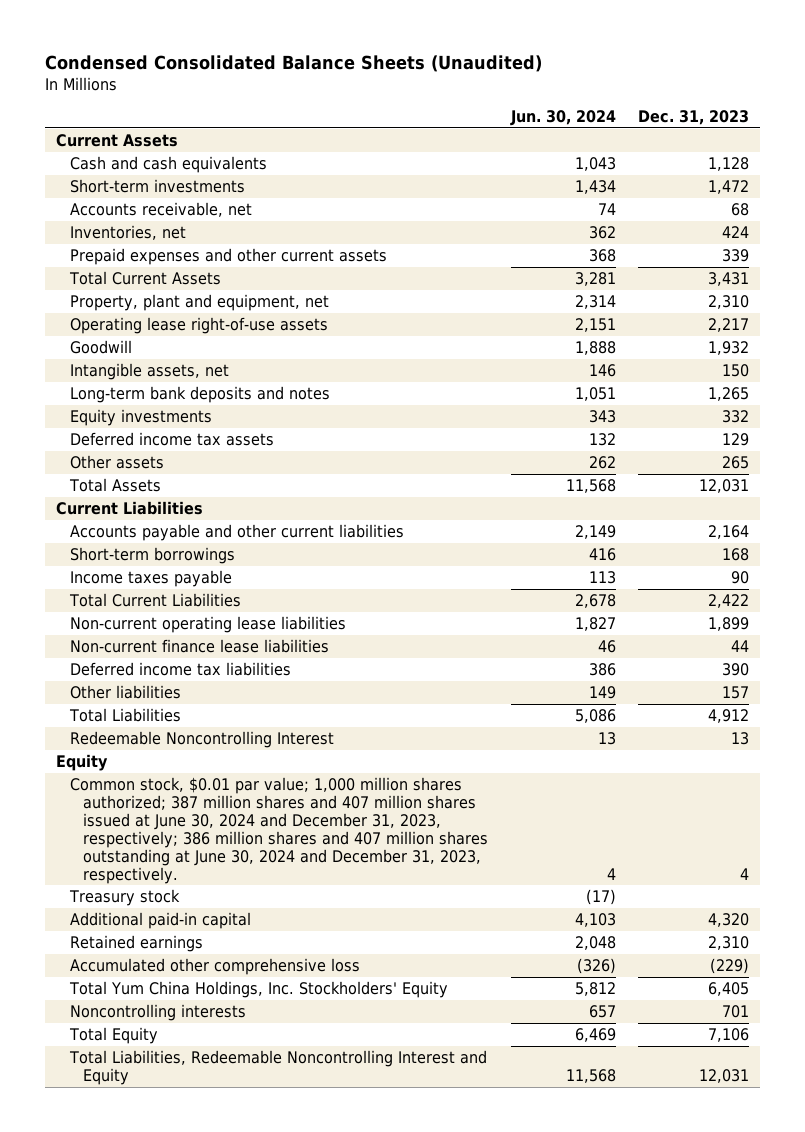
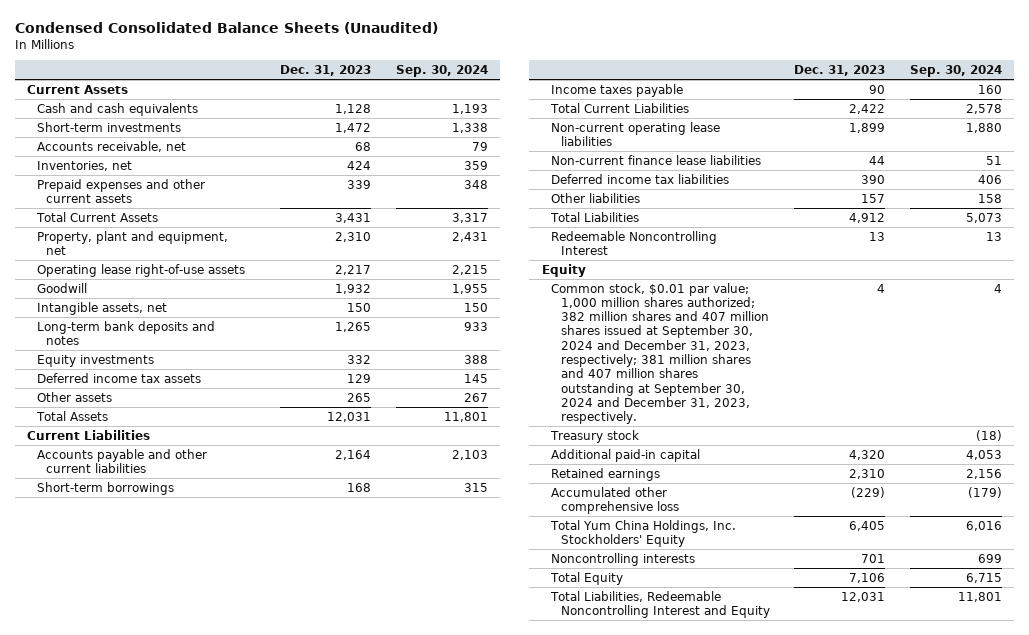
[509,110,616,127] Jun. 30, 2024 -> none
none -> [395,65,488,78] Sep. 30, 2024
[69,776,489,884] Common stock, $0.01 par value; 1,000 million shares authorized; 387 million shares and 407 million shares issued at June 30, 2024 and December 31, 2023, respectively; 386 million shares and 407 million shares outstanding at June 30, 2024 and December 31, 2023, respectively. -> [551,282,769,425] Common stock, $0.01 par value; 1,000 million shares authorized; 382 million shares and 407 million shares issued at September 30, 2024 and December 31, 2023, respectively; 381 million shares and 407 million shares outstanding at September 30, 2024 and December 31, 2023, respectively.

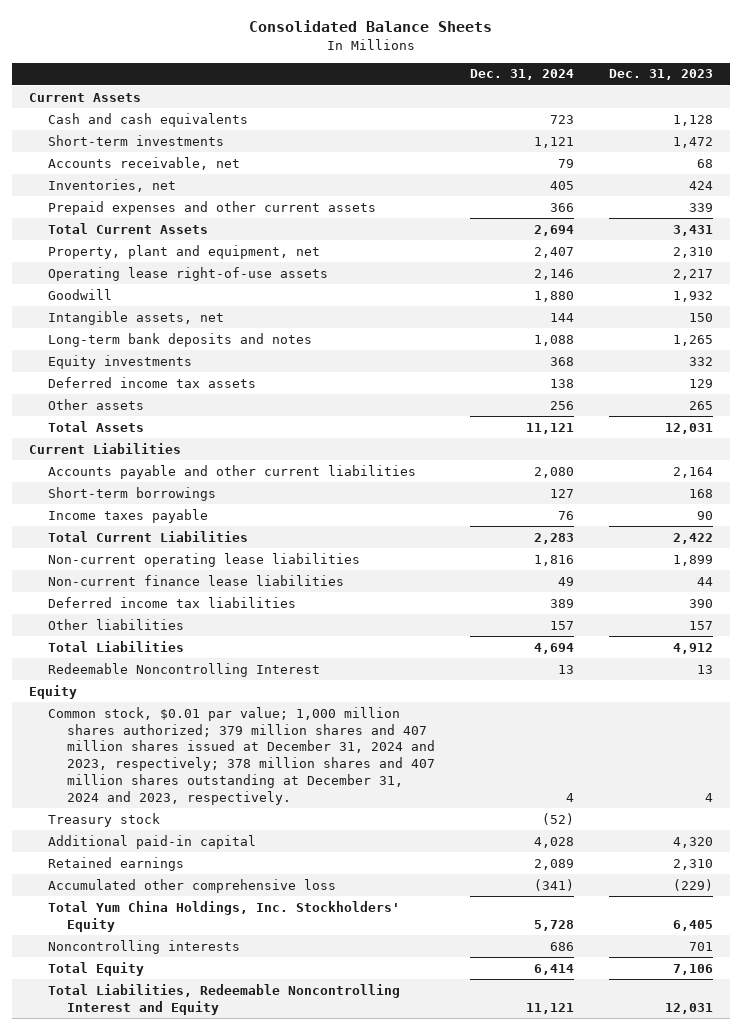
[14,21,438,34] Condensed Consolidated Balance Sheets (Unaudited) -> [248,19,492,32] Consolidated Balance Sheets
[395,65,488,78] Sep. 30, 2024 -> none
none -> [470,69,575,81] Dec. 31, 2024
[551,282,769,425] Common stock, $0.01 par value; 1,000 million shares authorized; 382 million shares and 407 million shares issued at September 30, 2024 and December 31, 2023, respectively; 381 million shares and 407 million shares outstanding at September 30, 2024 and December 31, 2023, respectively. -> [48,706,436,805] Common stock, $0.01 par value; 1,000 million shares authorized; 379 million shares and 407 million shares issued at December 31, 2024 and 2023, respectively; 378 million shares and 407 million shares outstanding at December 31, 2024 and 2023, respectively.

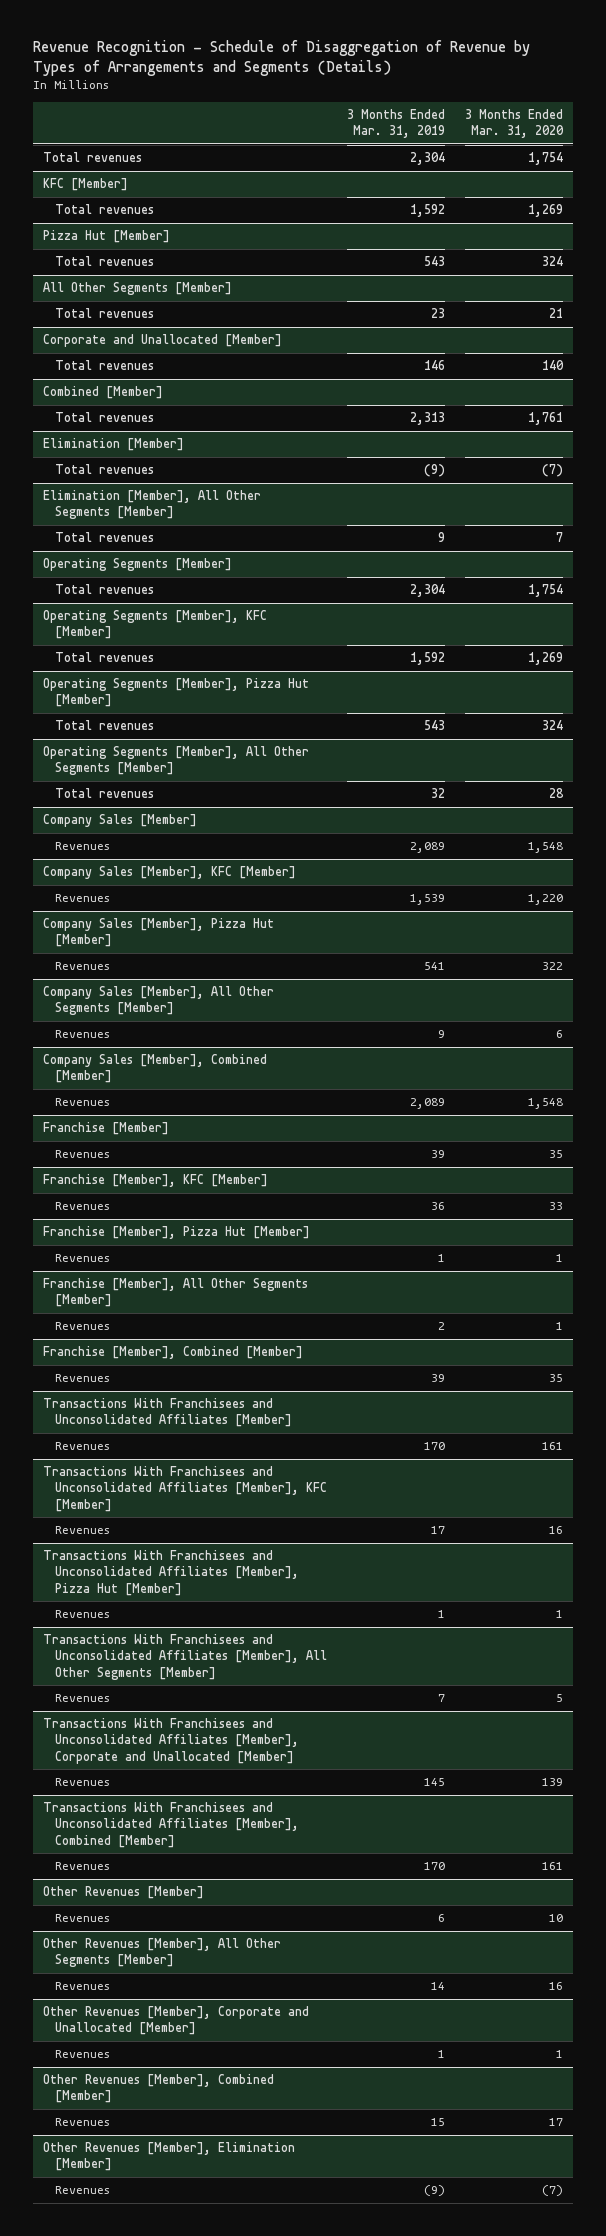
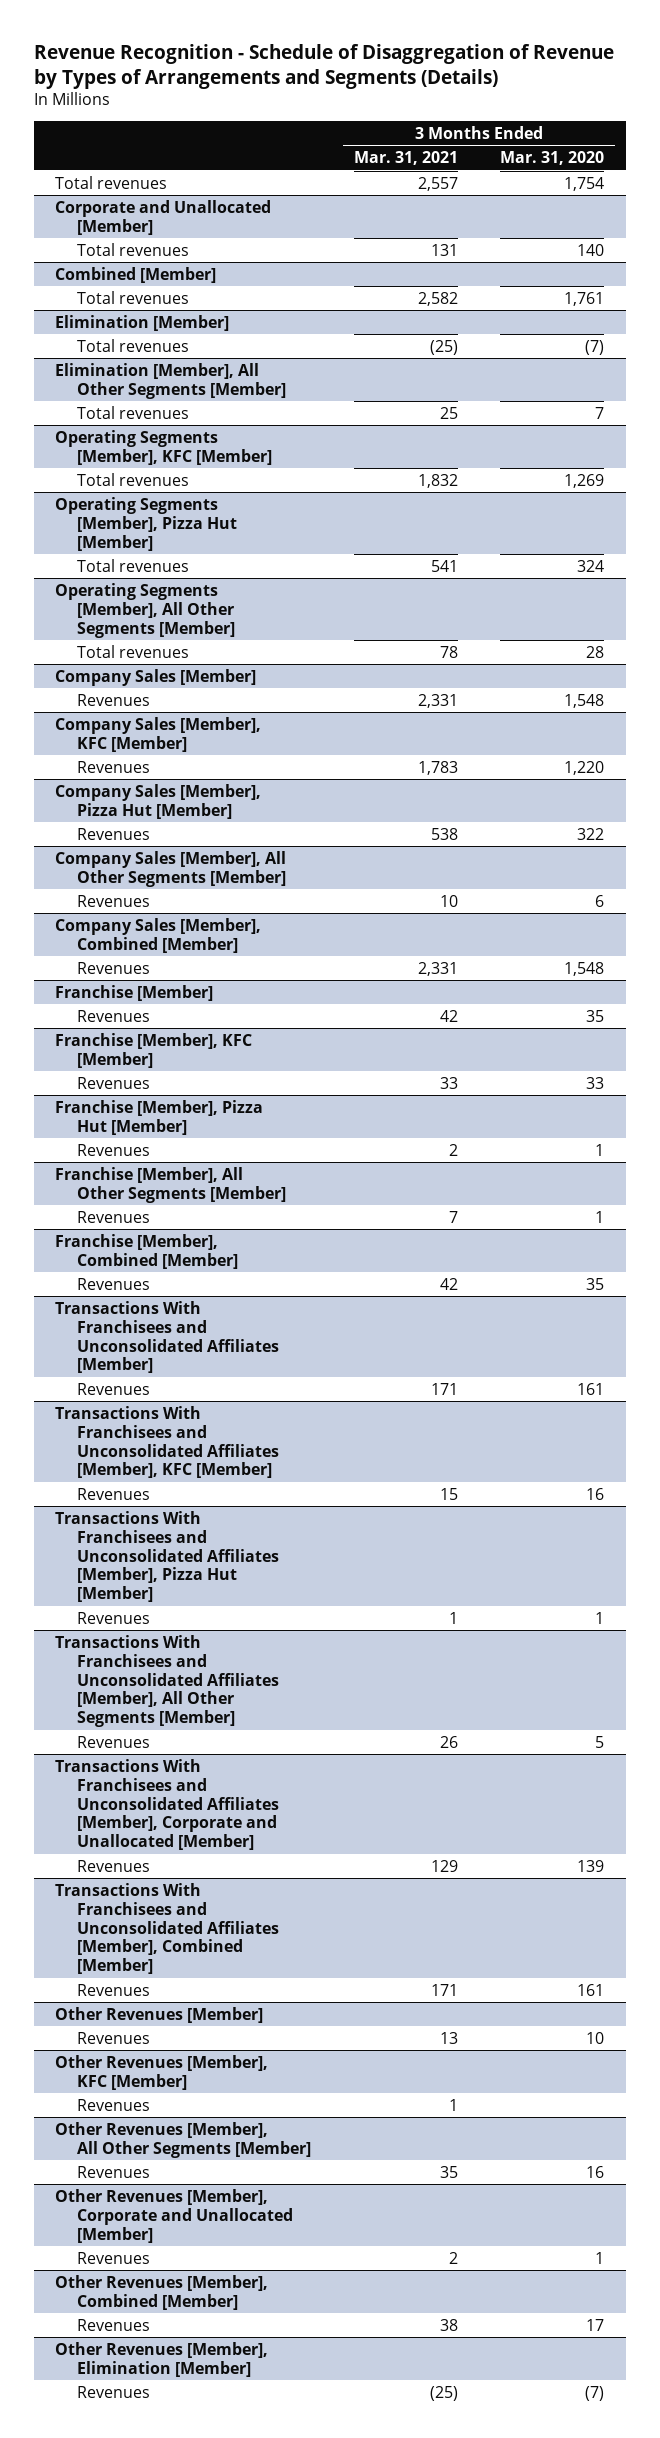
[347,109,446,139] 3 Months Ended Mar. 31, 2019 -> none
none -> [353,151,458,166] Mar. 31, 2021
[42,178,128,192] KFC [Member] -> none
[55,204,155,215] Total revenues -> none
[42,230,170,244] Pizza Hut [Member] -> none
[55,256,155,267] Total revenues -> none
[42,282,232,296] All Other Segments [Member] -> none
[55,308,155,319] Total revenues -> none
[42,558,232,572] Operating Segments [Member] -> none
[55,584,155,595] Total revenues -> none
none -> [55,2054,269,2090] Other Revenues [Member], KFC [Member]
none -> [76,2098,150,2111] Revenues

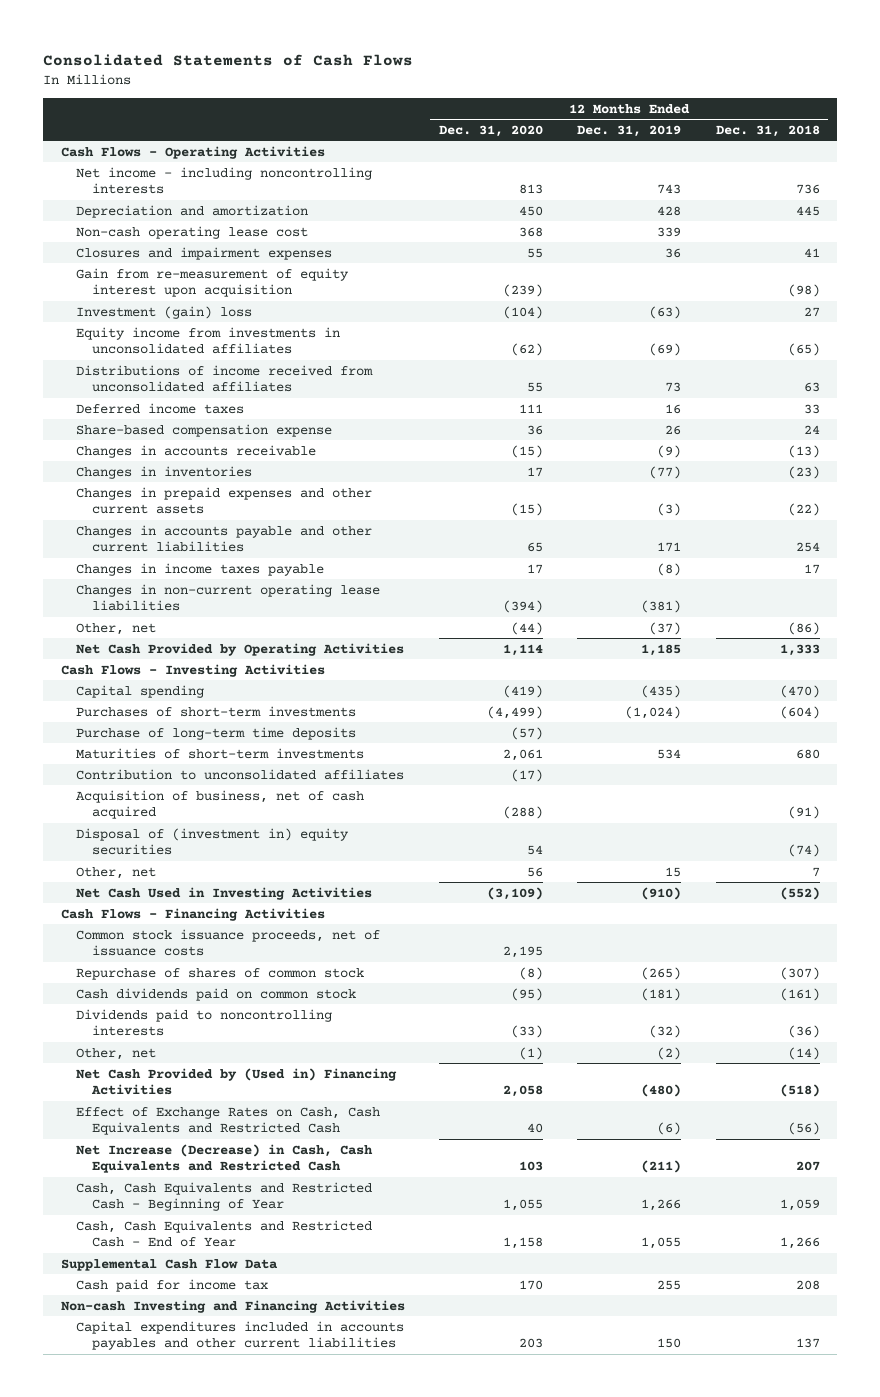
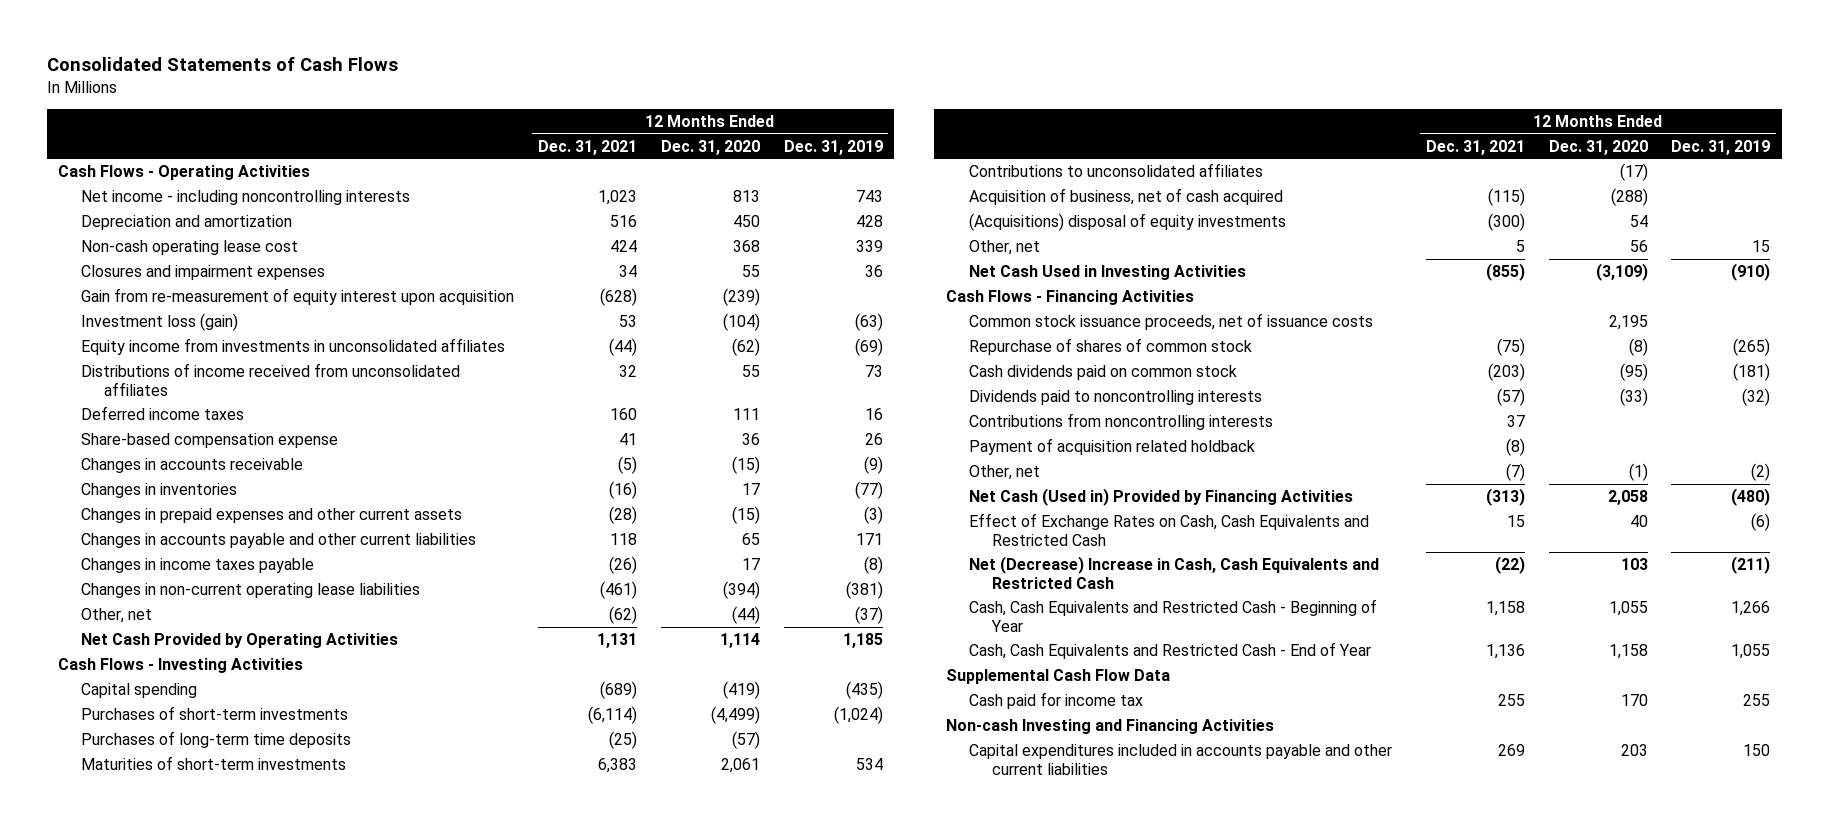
[715,124,820,137] Dec. 31, 2018 -> none
none -> [537,139,637,155] Dec. 31, 2021
[76,305,253,319] Investment (gain) loss -> [81,312,239,331] Investment loss (gain)
[76,726,357,740] Purchase of long-term time deposits -> [81,730,352,748] Purchases of long-term time deposits
[76,768,405,780] Contribution to unconsolidated affiliates -> [969,162,1264,177] Contributions to unconsolidated affiliates
[76,827,350,856] Disposal of (investment in) equity securities -> [969,212,1287,231] (Acquisitions) disposal of equity investments
none -> [969,412,1274,430] Contributions from noncontrolling interests
none -> [969,437,1256,455] Payment of acquisition related holdback
[76,1067,398,1096] Net Cash Provided by (Used in) Financing Activities -> [969,487,1354,506] Net Cash (Used in) Provided by Financing Activities
[76,1143,374,1174] Net Increase (Decrease) in Cash, Cash Equivalents and Restricted Cash -> [969,555,1380,589] Net (Decrease) Increase in Cash, Cash Equivalents and Restricted Cash
[76,1320,405,1351] Capital expenditures included in accounts payables and other current liabilities -> [969,743,1393,775] Capital expenditures included in accounts payable and other current liabilities

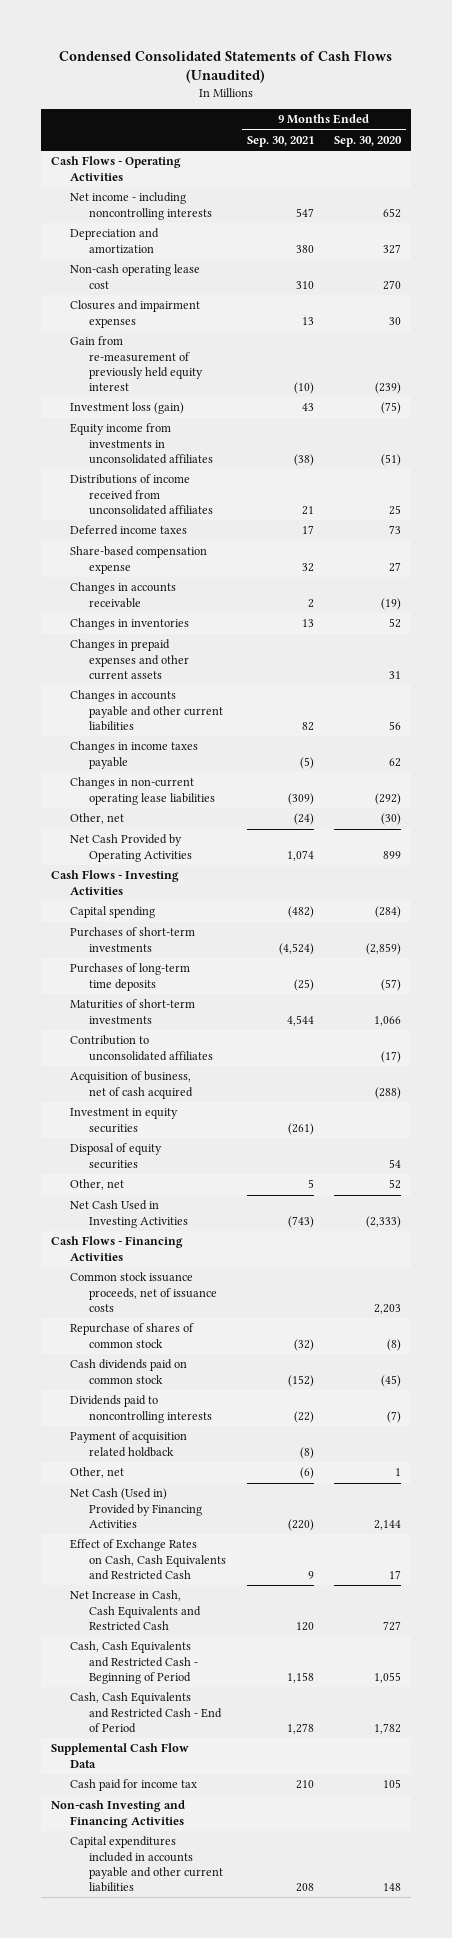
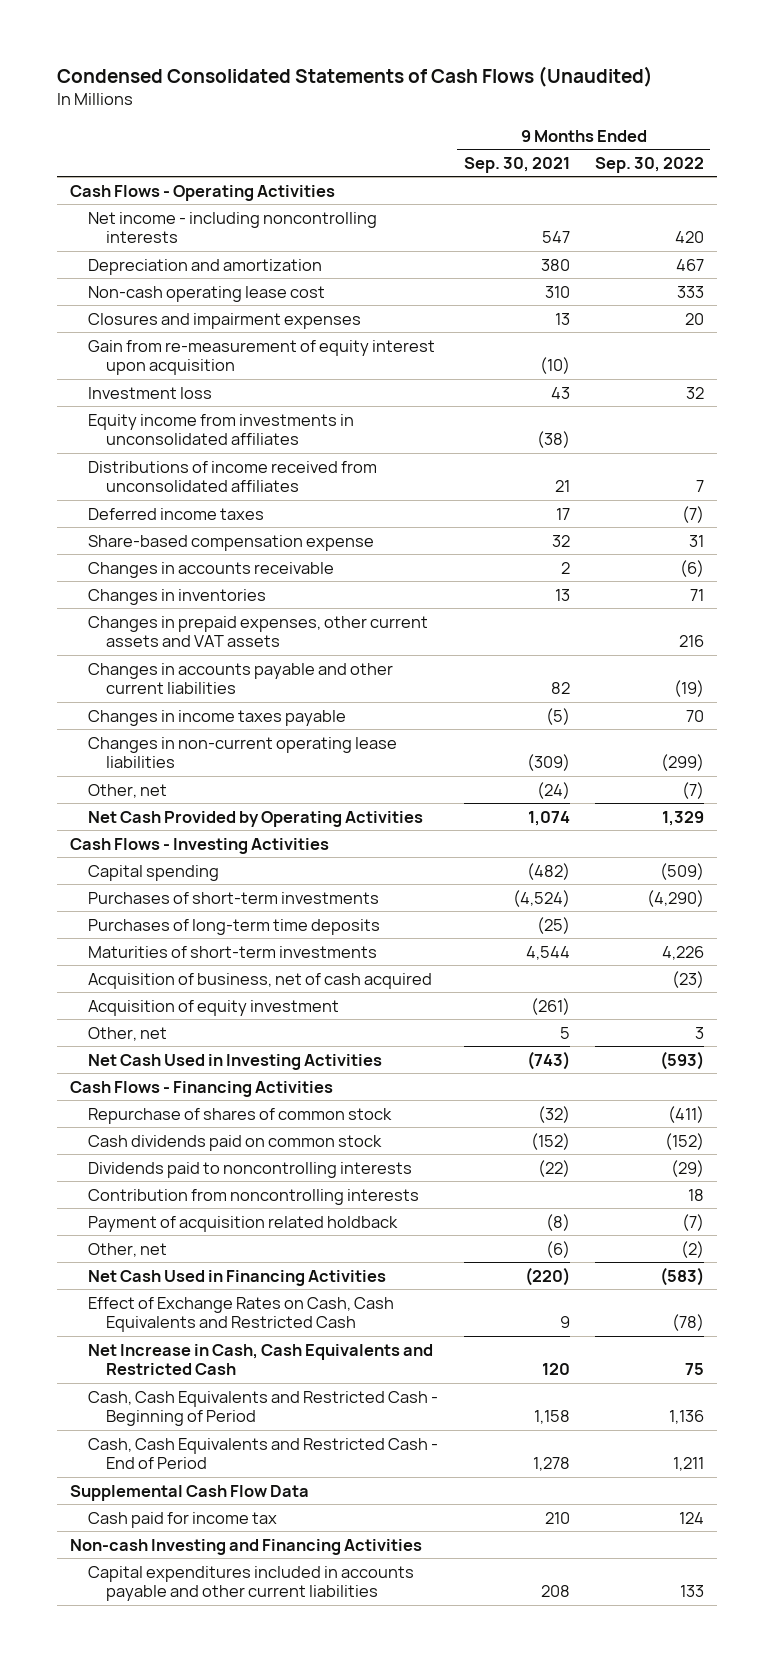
[333,135,402,147] Sep. 30, 2020 -> none
none -> [595,156,705,173] Sep. 30, 2022
[70,336,204,392] Gain from re-measurement of previously held equity interest -> [88,339,436,376] Gain from re-measurement of equity interest upon acquisition
[70,402,185,415] Investment loss (gain) -> [88,386,213,399] Investment loss
[70,639,190,680] Changes in prepaid expenses and other current assets -> [88,615,429,648] Changes in prepaid expenses, other current assets and VAT assets
[70,1035,214,1061] Contribution to unconsolidated affiliates -> none
[70,1143,163,1169] Disposal of equity securities -> none
[70,1108,179,1133] Investment in equity securities -> [88,999,340,1016] Acquisition of equity investment
[70,1272,218,1312] Common stock issuance proceeds, net of issuance costs -> none
none -> [88,1188,420,1205] Contribution from noncontrolling interests
[70,1488,203,1528] Net Cash (Used in) Provided by Financing Activities -> [88,1269,387,1286] Net Cash Used in Financing Activities

